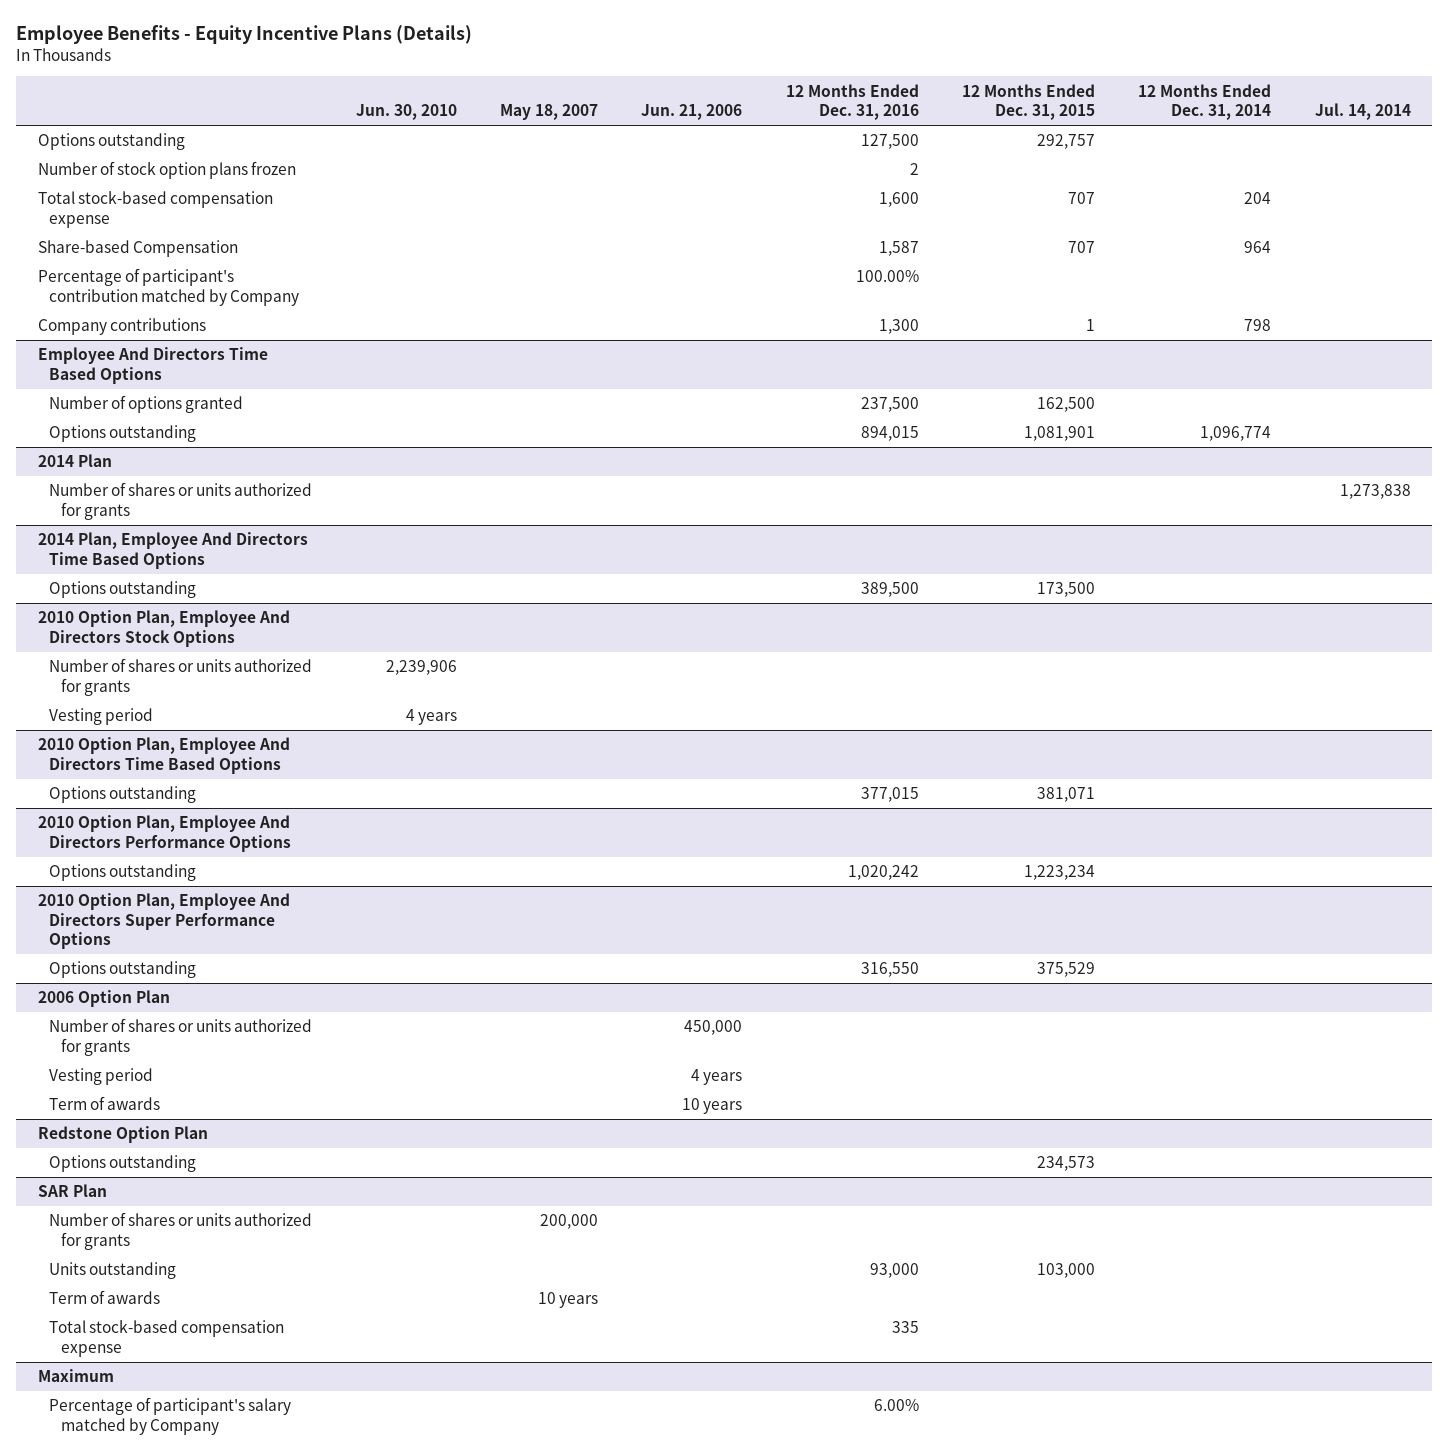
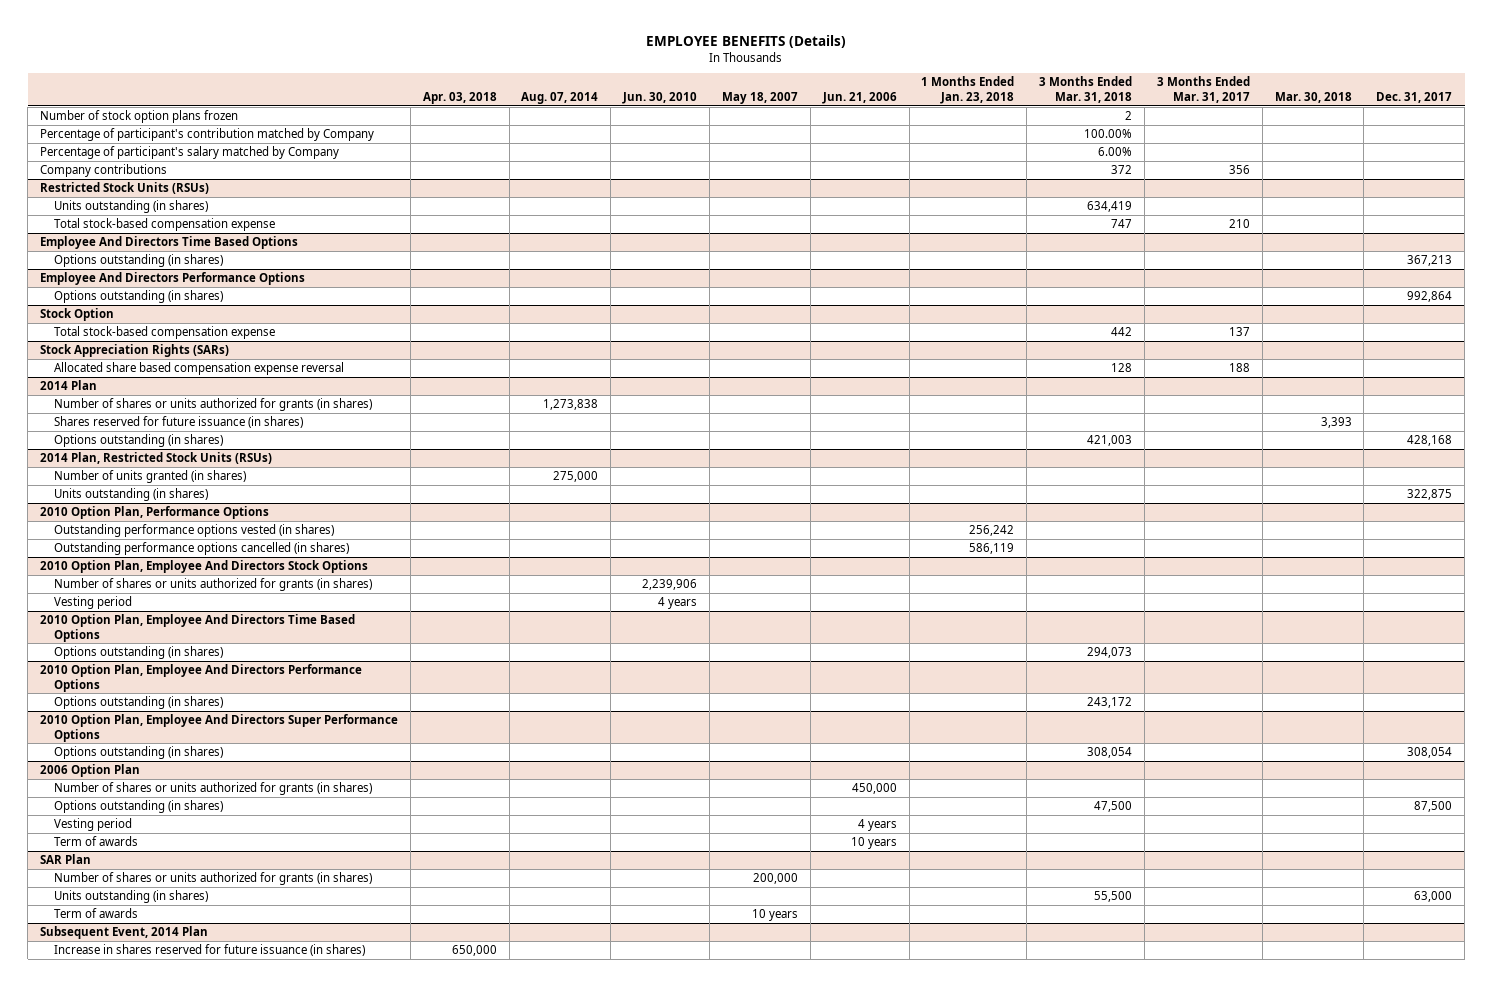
[15,25,472,45] Employee Benefits - Equity Incentive Plans (Details) -> [646,34,847,48] EMPLOYEE BENEFITS (Details)
[785,83,919,121] 12 Months Ended Dec. 31, 2016 -> none
[962,83,1096,121] 12 Months Ended Dec. 31, 2015 -> none
[1138,83,1272,121] 12 Months Ended Dec. 31, 2014 -> none
[1314,103,1411,121] Jul. 14, 2014 -> none
none -> [422,91,497,104] Apr. 03, 2018
none -> [521,91,599,104] Aug. 07, 2014
none -> [921,76,1015,104] 1 Months Ended Jan. 23, 2018
none -> [1039,76,1133,103] 3 Months Ended Mar. 31, 2018
none -> [1156,76,1250,103] 3 Months Ended Mar. 31, 2017
none -> [1274,91,1352,103] Mar. 30, 2018
none -> [1376,91,1453,103] Dec. 31, 2017
[37,133,185,151] Options outstanding -> none
[37,191,273,228] Total stock-based compensation expense -> none
[37,240,238,258] Share-based Compensation -> none
none -> [40,146,340,160] Percentage of participant's salary matched by Company
none -> [40,182,210,195] Restricted Stock Units (RSUs)
none -> [54,200,209,214] Units outstanding (in shares)
none -> [54,218,276,232] Total stock-based compensation expense
[49,395,244,414] Number of options granted -> none
[49,425,197,443] Options outstanding -> [54,254,224,268] Options outstanding (in shares)
none -> [40,272,306,286] Employee And Directors Performance Options
none -> [54,290,224,304] Options outstanding (in shares)
none -> [40,308,115,322] Stock Option
none -> [54,326,276,340] Total stock-based compensation expense
none -> [40,344,230,358] Stock Appreciation Rights (SARs)
none -> [54,362,345,376] Allocated share based compensation expense reversal
[37,532,308,569] 2014 Plan, Employee And Directors Time Based Options -> none
[49,581,197,599] Options outstanding -> none
[49,482,313,520] Number of shares or units authorized for grants -> [54,398,373,412] Number of shares or units authorized for grants (in shares)
none -> [54,416,304,429] Shares reserved for future issuance (in shares)
none -> [54,434,224,448] Options outstanding (in shares)
none -> [40,452,273,465] 2014 Plan, Restricted Stock Units (RSUs)
none -> [54,470,247,484] Number of units granted (in shares)
none -> [54,488,209,502] Units outstanding (in shares)
none -> [40,506,270,520] 2010 Option Plan, Performance Options
none -> [54,524,335,538] Outstanding performance options vested (in shares)
none -> [54,542,350,556] Outstanding performance options cancelled (in shares)
[49,658,313,696] Number of shares or units authorized for grants -> [54,578,373,592] Number of shares or units authorized for grants (in shares)
[49,786,197,804] Options outstanding -> [54,646,224,660] Options outstanding (in shares)
[49,864,197,882] Options outstanding -> [54,696,224,710] Options outstanding (in shares)
[49,961,197,979] Options outstanding -> [54,746,224,760] Options outstanding (in shares)
[49,1018,313,1056] Number of shares or units authorized for grants -> [54,782,373,796] Number of shares or units authorized for grants (in shares)
none -> [54,800,224,814] Options outstanding (in shares)
[37,1126,208,1144] Redstone Option Plan -> none
[49,1155,197,1173] Options outstanding -> none
[49,1212,313,1250] Number of shares or units authorized for grants -> [54,872,373,886] Number of shares or units authorized for grants (in shares)
[49,1262,177,1280] Units outstanding -> [54,890,209,904] Units outstanding (in shares)
[49,1320,285,1357] Total stock-based compensation expense -> none
[37,1369,114,1383] Maximum -> none
[49,1397,292,1435] Percentage of participant's salary matched by Company -> none
none -> [40,926,209,940] Subsequent Event, 2014 Plan
none -> [54,944,366,957] Increase in shares reserved for future issuance (in shares)

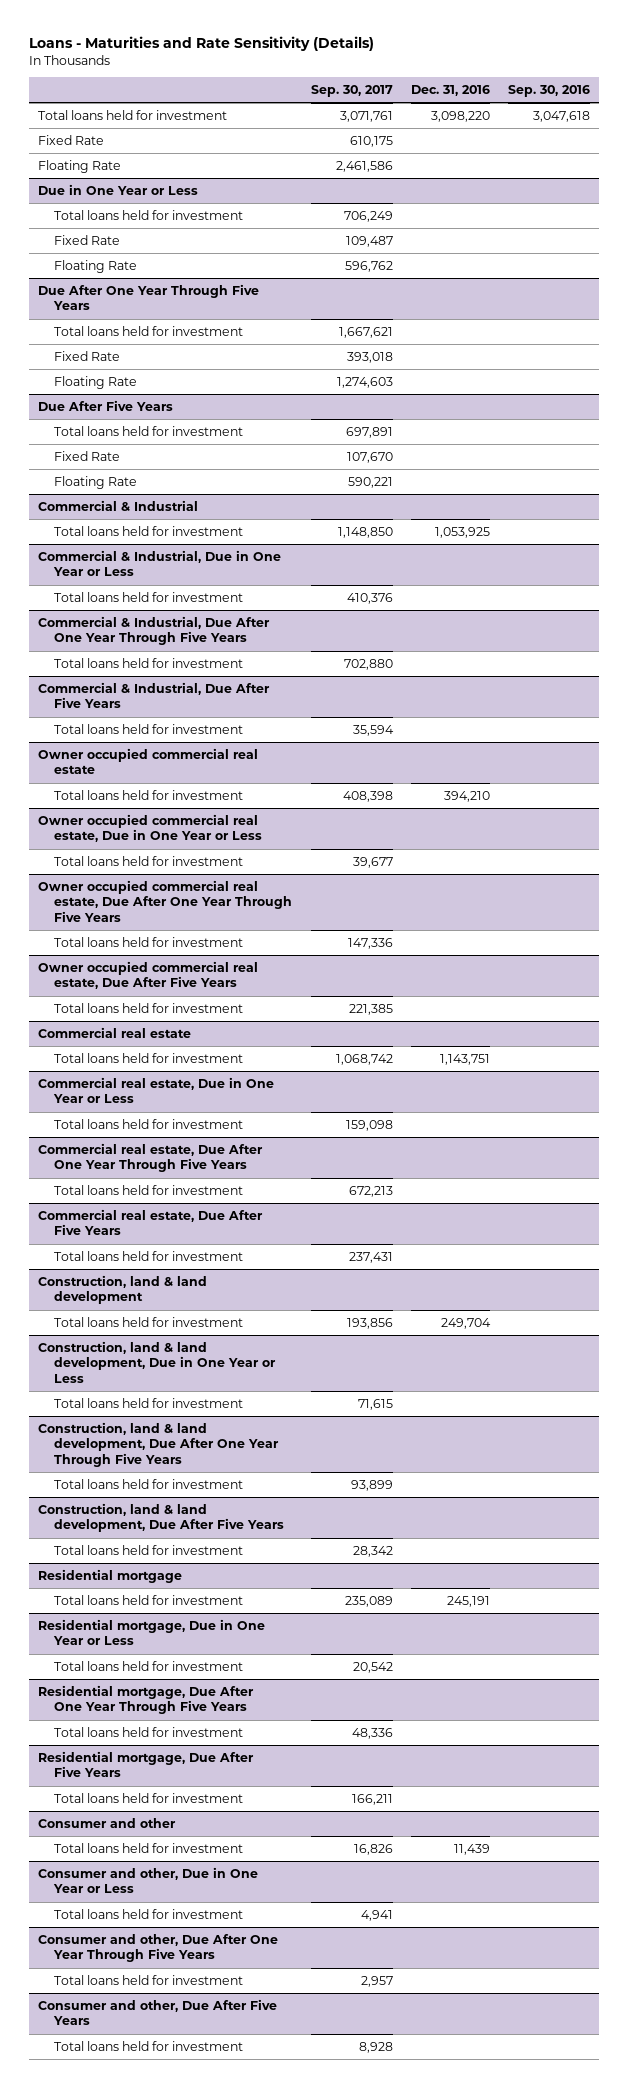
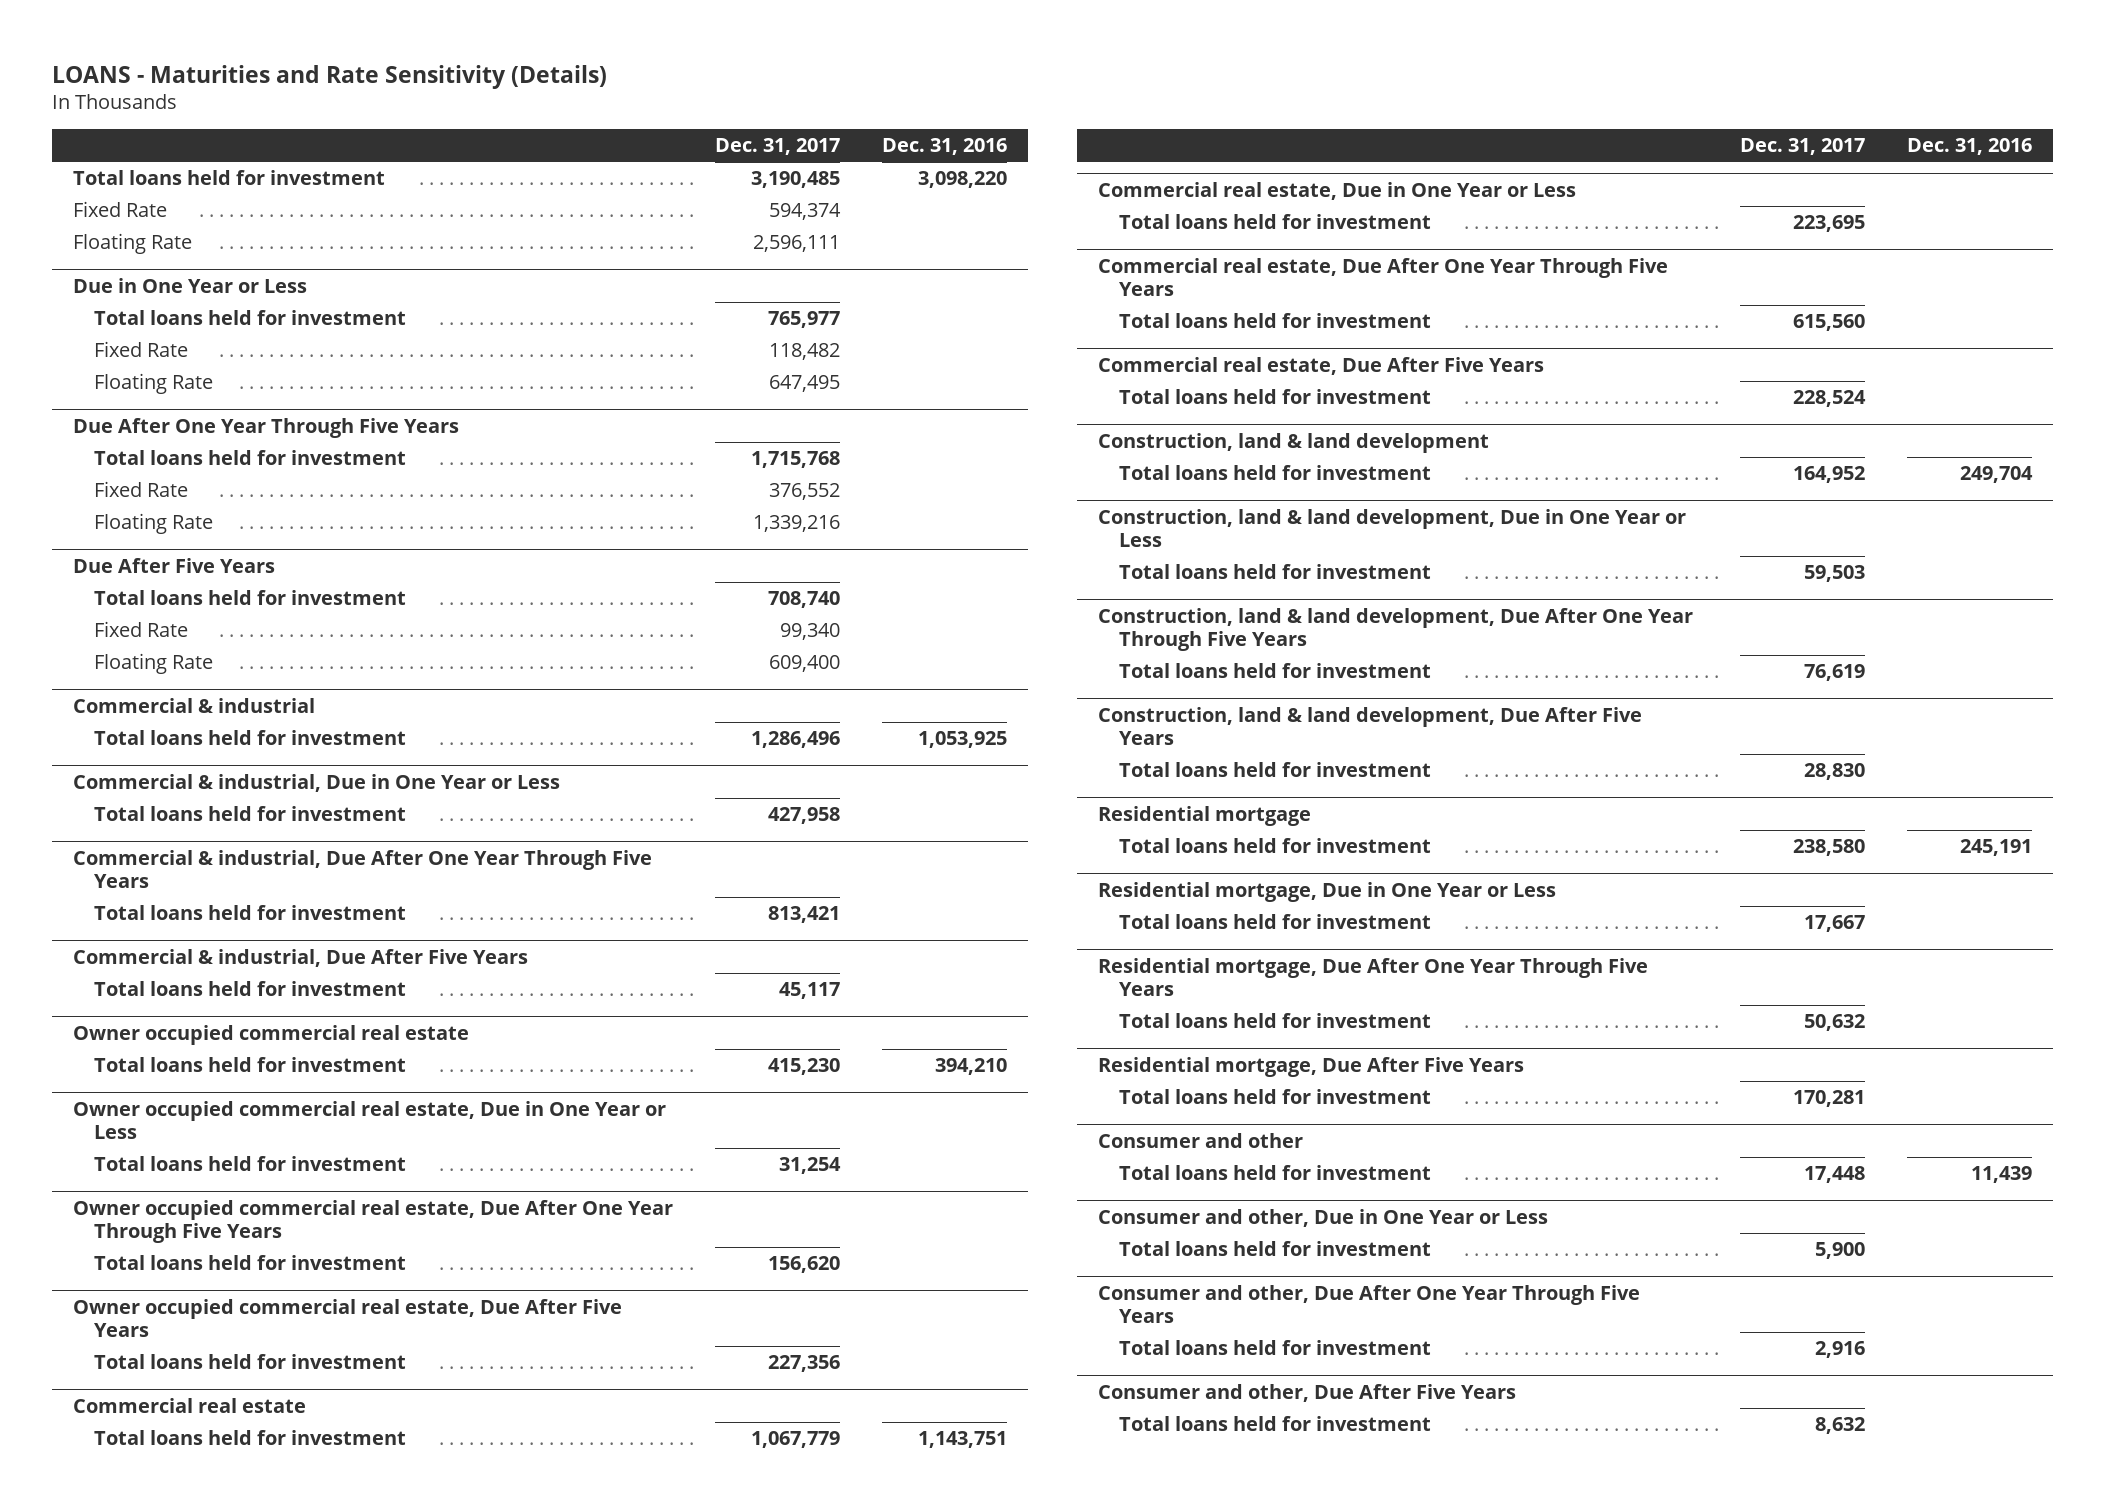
[29,36,375,52] Loans - Maturities and Rate Sensitivity (Details) -> [52,64,608,89] LOANS - Maturities and Rate Sensitivity (Details)
[310,85,393,98] Sep. 30, 2017 -> none
[507,85,590,98] Sep. 30, 2016 -> none
none -> [715,138,841,156] Dec. 31, 2017
[38,499,199,511] Commercial & Industrial -> [73,697,316,713] Commercial & industrial
[38,549,282,577] Commercial & Industrial, Due in One Year or Less -> [73,773,561,792] Commercial & industrial, Due in One Year or Less
[38,615,271,646] Commercial & Industrial, Due After One Year Through Five Years -> [73,849,653,889] Commercial & industrial, Due After One Year Through Five Years
[38,681,271,709] Commercial & Industrial, Due After Five Years -> [73,948,529,967] Commercial & industrial, Due After Five Years

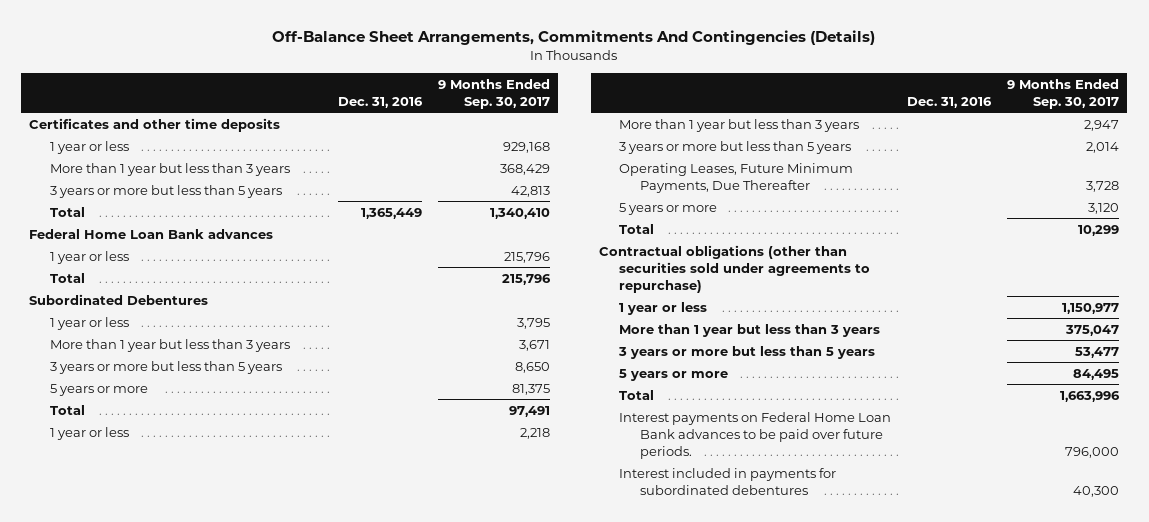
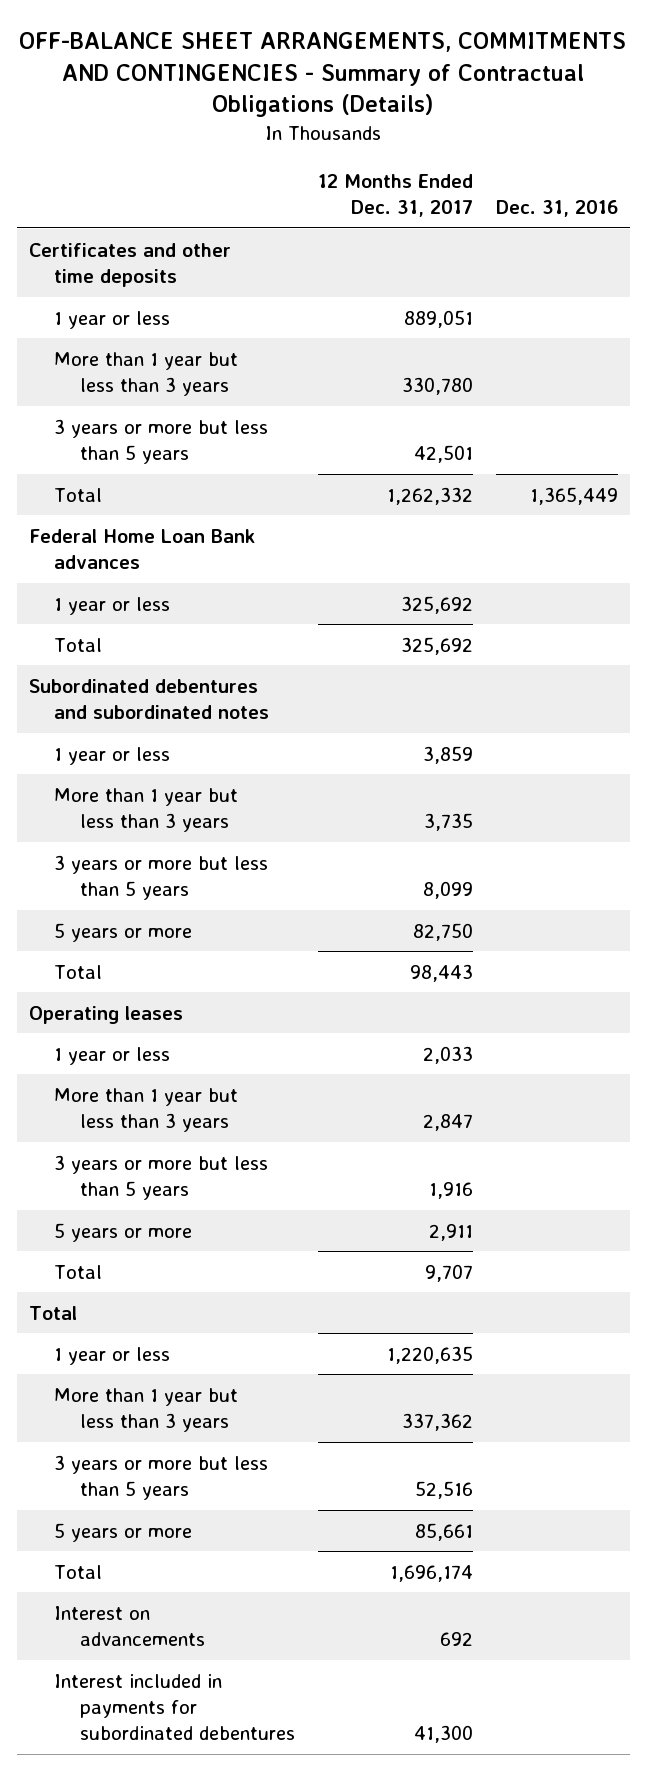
[272,29,876,45] Off-Balance Sheet Arrangements, Commitments And Contingencies (Details) -> [19,31,627,118] OFF-BALANCE SHEET ARRANGEMENTS, COMMITMENTS AND CONTINGENCIES - Summary of Contractual Obligations (Details)
[437,78,550,109] 9 Months Ended Sep. 30, 2017 -> none
none -> [318,173,474,218] 12 Months Ended Dec. 31, 2017
[29,293,209,305] Subordinated Debentures -> [28,678,270,719] Subordinated debentures and subordinated notes
none -> [28,1005,183,1024] Operating leases
[619,162,854,193] Operating Leases, Future Minimum Payments, Due Thereafter -> none
[598,244,871,293] Contractual obligations (other than securities sold under agreements to repurchase) -> [28,1305,77,1320] Total
[619,411,892,459] Interest payments on Federal Home Loan Bank advances to be paid over future periods. -> none
none -> [54,1605,206,1646] Interest on advancements

